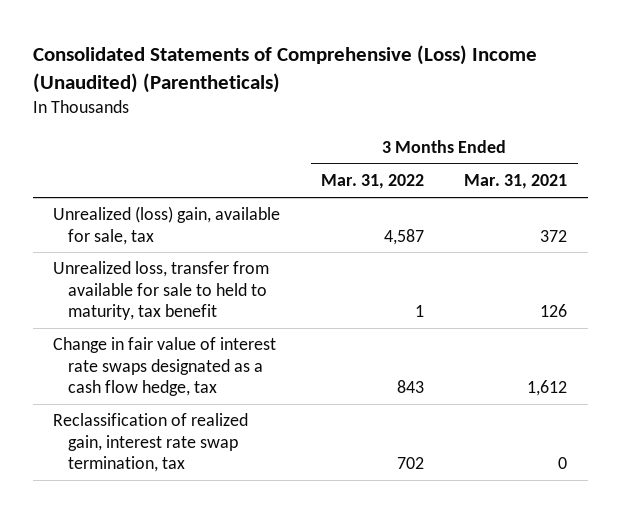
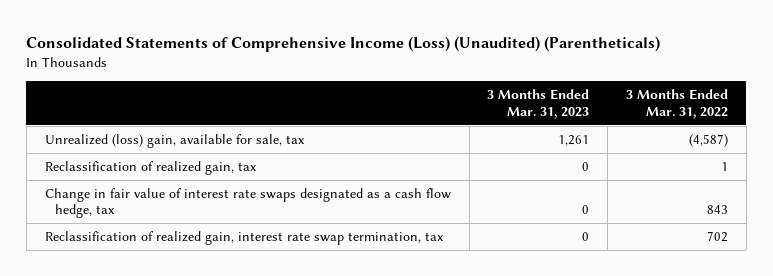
[33,44,538,93] Consolidated Statements of Comprehensive (Loss) Income (Unaudited) (Parentheticals) -> [26,36,661,53] Consolidated Statements of Comprehensive Income (Loss) (Unaudited) (Parentheticals)
[464,174,568,190] Mar. 31, 2021 -> none
none -> [487,89,590,119] 3 Months Ended Mar. 31, 2023
[53,261,270,321] Unrealized loss, transfer from available for sale to held to maturity, tax benefit -> none
[383,228,424,245] 4,587 -> [689,134,729,148] (4,587)
none -> [44,161,257,176] Reclassification of realized gain, tax

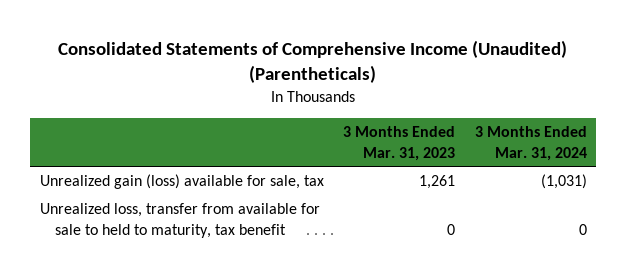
[26,36,661,53] Consolidated Statements of Comprehensive Income (Loss) (Unaudited) (Parentheticals) -> [58,40,568,84] Consolidated Statements of Comprehensive Income (Unaudited) (Parentheticals)
[626,89,729,119] 3 Months Ended Mar. 31, 2022 -> none
none -> [474,125,587,161] 3 Months Ended Mar. 31, 2024
[44,188,451,219] Change in fair value of interest rate swaps designated as a cash flow hedge, tax -> none
[44,231,444,246] Reclassification of realized gain, interest rate swap termination, tax -> none
[44,134,305,149] Unrealized (loss) gain, available for sale, tax -> [40,174,325,190] Unrealized gain (loss) available for sale, tax
[44,161,257,176] Reclassification of realized gain, tax -> [40,203,321,238] Unrealized loss, transfer from available for sale to held to maturity, tax benefit

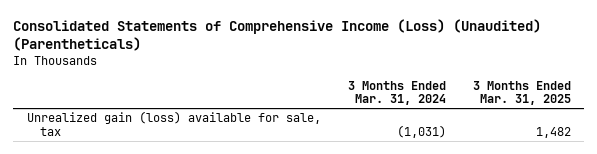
[58,40,568,84] Consolidated Statements of Comprehensive Income (Unaudited) (Parentheticals) -> [13,19,542,52] Consolidated Statements of Comprehensive Income (Loss) (Unaudited) (Parentheticals)
[343,125,456,161] 3 Months Ended Mar. 31, 2023 -> none
none -> [472,80,571,106] 3 Months Ended Mar. 31, 2025
[40,203,321,238] Unrealized loss, transfer from available for sale to held to maturity, tax benefit -> none

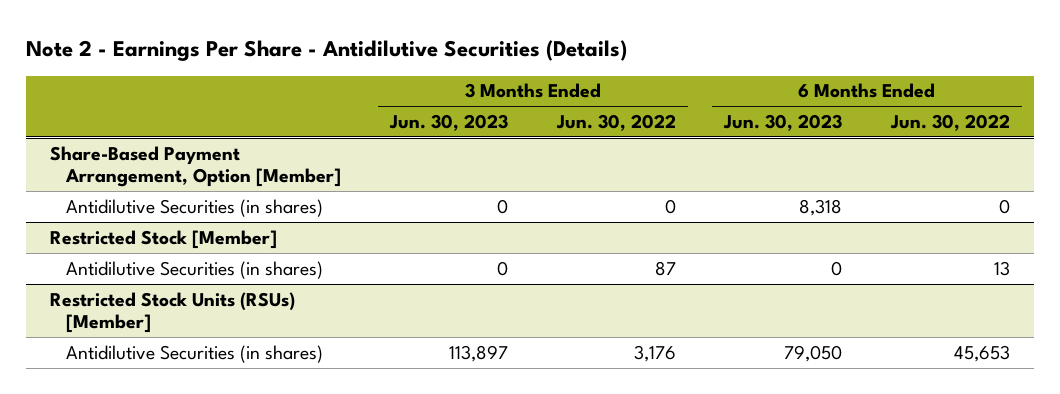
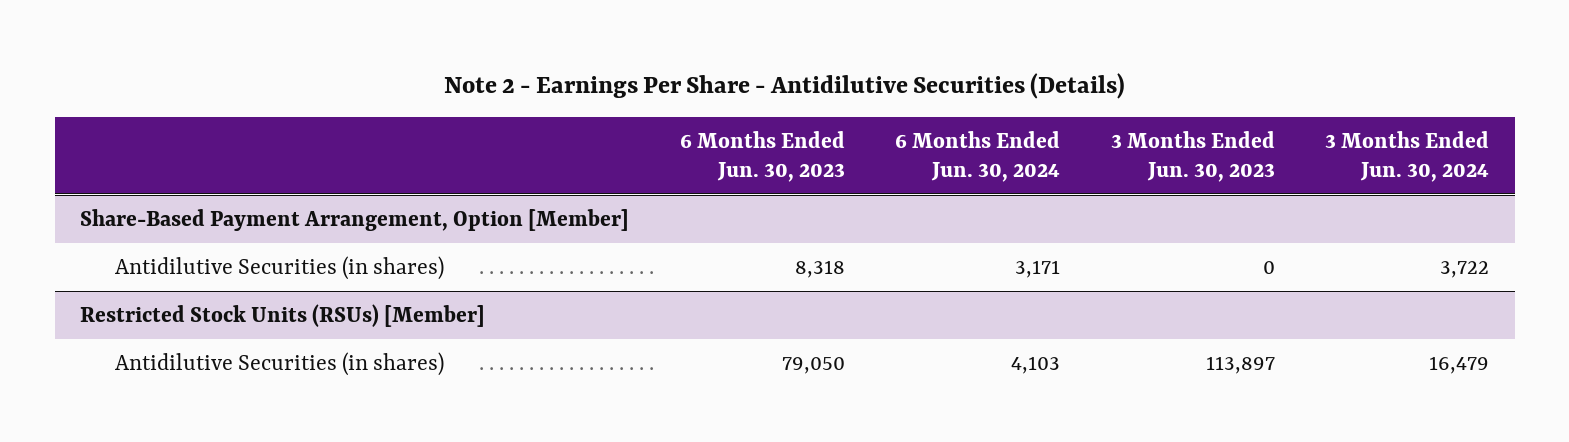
[555,114,676,132] Jun. 30, 2022 -> none
[889,114,1010,132] Jun. 30, 2022 -> none
none -> [895,130,1061,182] 6 Months Ended Jun. 30, 2024
none -> [1325,130,1490,182] 3 Months Ended Jun. 30, 2024
[50,229,278,249] Restricted Stock [Member] -> none
[66,260,324,279] Antidilutive Securities (in shares) -> none

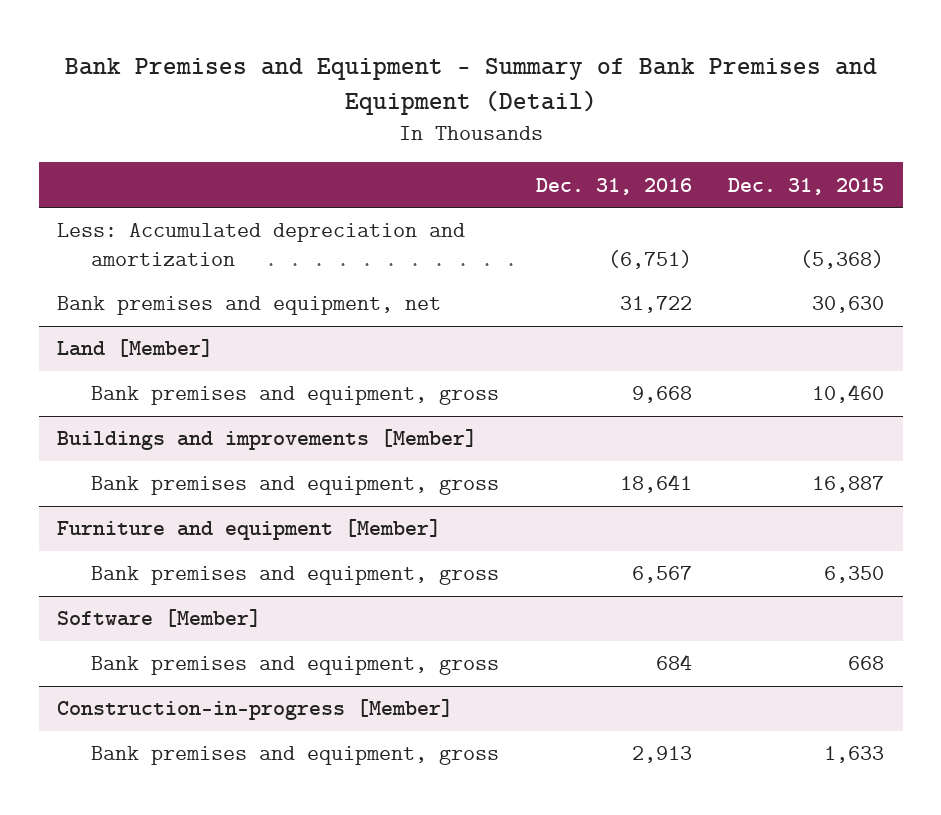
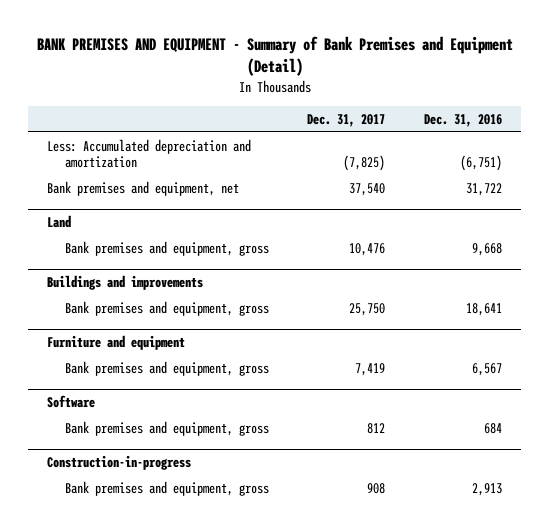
[64,57,877,116] Bank Premises and Equipment - Summary of Bank Premises and Equipment (Detail) -> [36,36,513,77] BANK PREMISES AND EQUIPMENT - Summary of Bank Premises and Equipment (Detail)
[728,177,885,195] Dec. 31, 2015 -> none
none -> [307,113,386,127] Dec. 31, 2017
[56,339,213,358] Land [Member] -> [47,215,72,229] Land
[56,429,477,451] Buildings and improvements [Member] -> [47,275,204,291] Buildings and improvements
[56,519,441,541] Furniture and equipment [Member] -> [47,335,186,351] Furniture and equipment
[56,609,261,628] Software [Member] -> [47,395,96,409] Software
[56,699,453,721] Construction-in-progress [Member] -> [47,455,192,471] Construction-in-progress

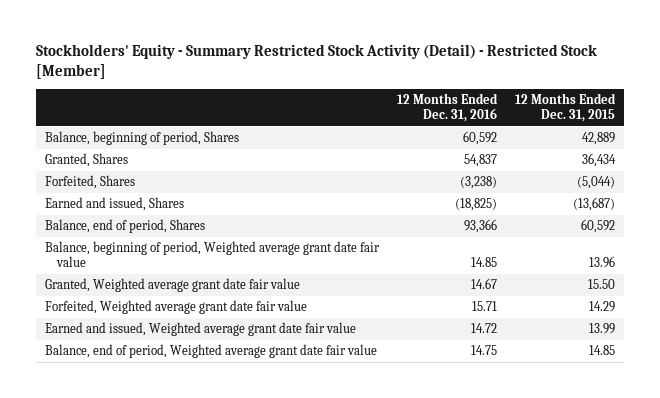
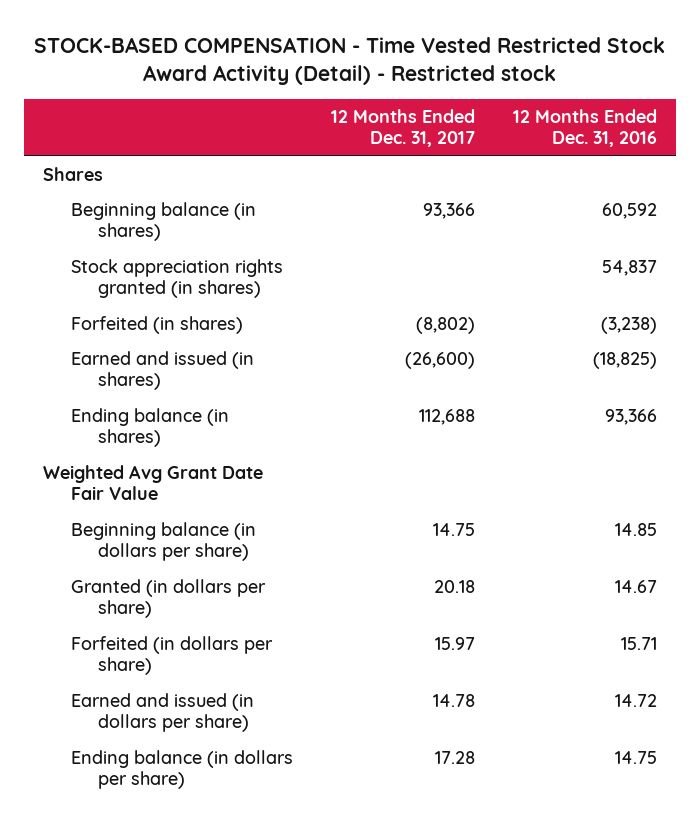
[36,44,598,79] Stockholders' Equity - Summary Restricted Stock Activity (Detail) - Restricted Stock [Member] -> [33,36,665,85] STOCK-BASED COMPENSATION - Time Vested Restricted Stock Award Activity (Detail) - Restricted stock
[514,93,616,123] 12 Months Ended Dec. 31, 2015 -> none
none -> [330,109,475,148] 12 Months Ended Dec. 31, 2017
none -> [43,167,104,182] Shares
[45,131,240,146] Balance, beginning of period, Shares -> [70,202,256,242] Beginning balance (in shares)
[45,153,129,168] Granted, Shares -> [70,259,283,299] Stock appreciation rights granted (in shares)
[45,175,136,190] Forfeited, Shares -> [70,316,243,335] Forfeited (in shares)
[45,197,185,212] Earned and issued, Shares -> [70,351,254,391] Earned and issued (in shares)
[45,219,206,234] Balance, end of period, Shares -> [70,408,229,448] Ending balance (in shares)
none -> [43,465,264,501] Weighted Avg Grant Date Fair Value
[45,241,381,268] Balance, beginning of period, Weighted average grant date fair value -> [70,522,256,562] Beginning balance (in dollars per share)
[45,278,301,293] Granted, Weighted average grant date fair value -> [70,579,266,619] Granted (in dollars per share)
[45,300,308,315] Forfeited, Weighted average grant date fair value -> [70,636,273,676] Forfeited (in dollars per share)
[45,322,357,337] Earned and issued, Weighted average grant date fair value -> [70,693,254,733] Earned and issued (in dollars per share)
[45,344,378,359] Balance, end of period, Weighted average grant date fair value -> [70,750,293,790] Ending balance (in dollars per share)

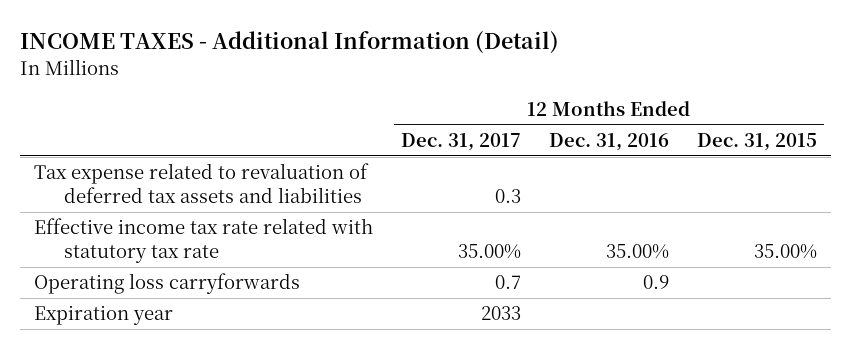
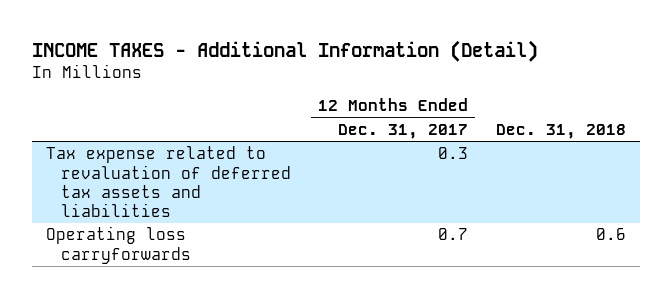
[549,133,670,152] Dec. 31, 2016 -> none
[697,133,818,152] Dec. 31, 2015 -> none
none -> [495,123,626,139] Dec. 31, 2018
[34,218,374,264] Effective income tax rate related with statutory tax rate -> none
[34,305,174,326] Expiration year -> none

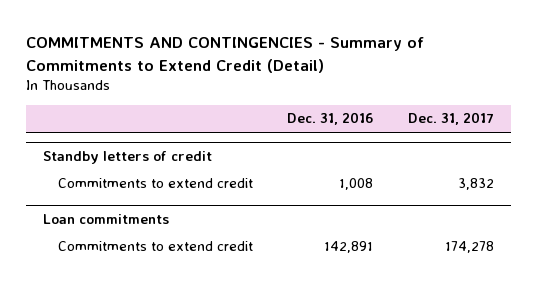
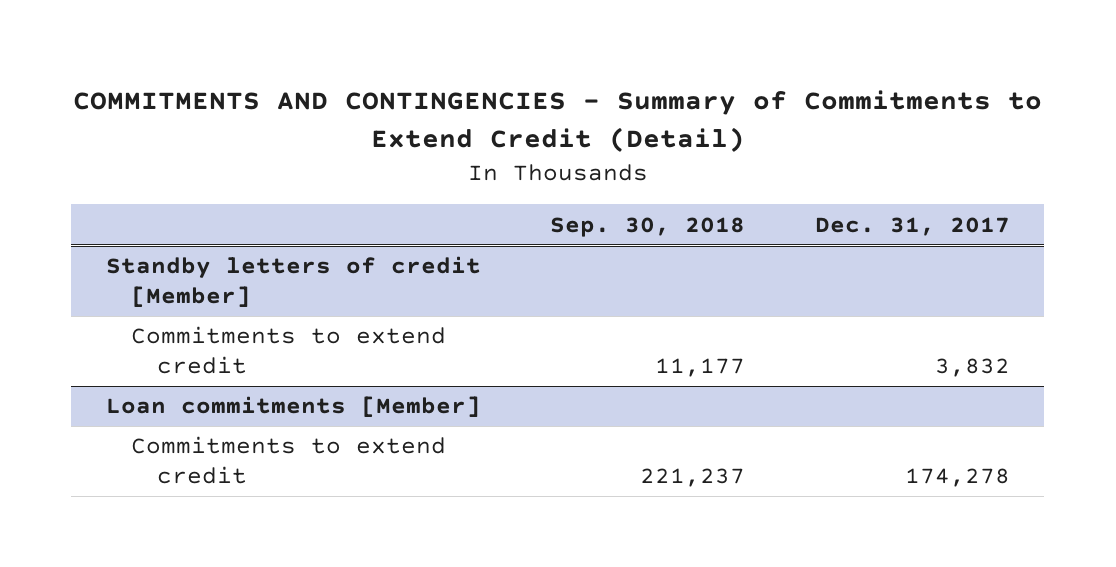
[287,112,374,126] Dec. 31, 2016 -> none
none -> [550,216,746,237] Sep. 30, 2018
[43,150,213,164] Standby letters of credit -> [106,256,482,308] Standby letters of credit [Member]
[43,213,170,224] Loan commitments -> [106,396,482,418] Loan commitments [Member]

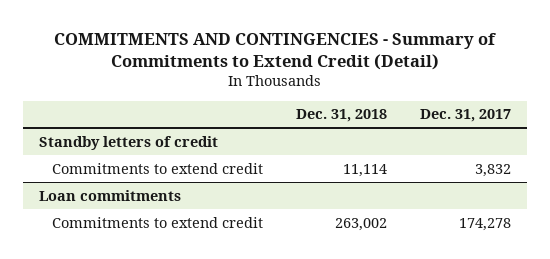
[550,216,746,237] Sep. 30, 2018 -> none
none -> [295,109,387,123] Dec. 31, 2018
[106,256,482,308] Standby letters of credit [Member] -> [39,135,219,150] Standby letters of credit
[106,396,482,418] Loan commitments [Member] -> [39,189,182,201] Loan commitments

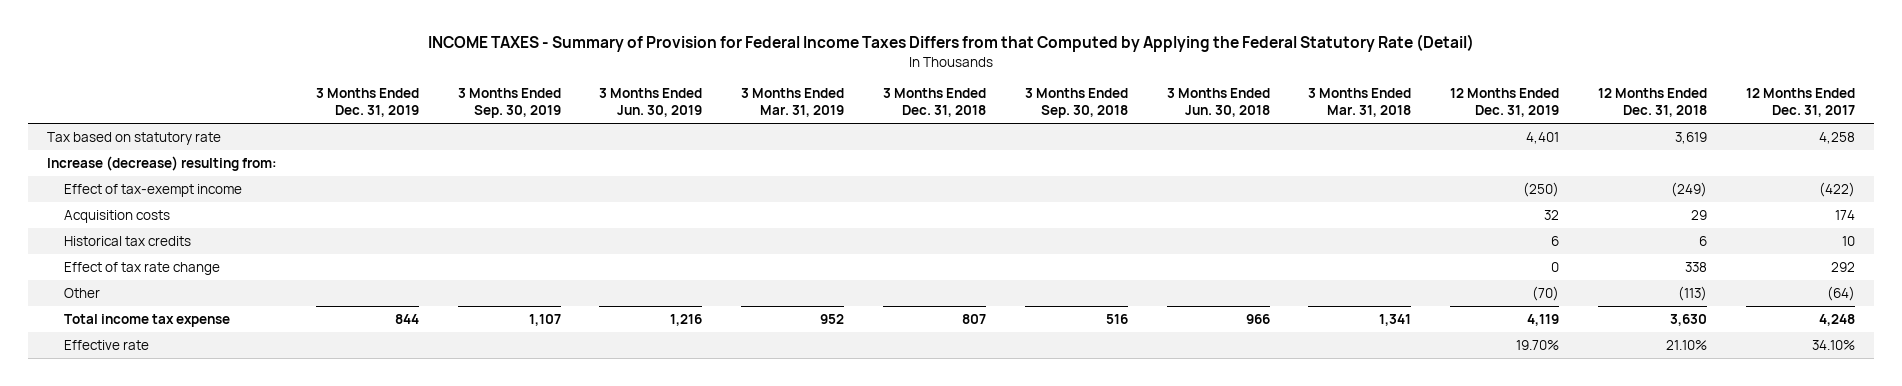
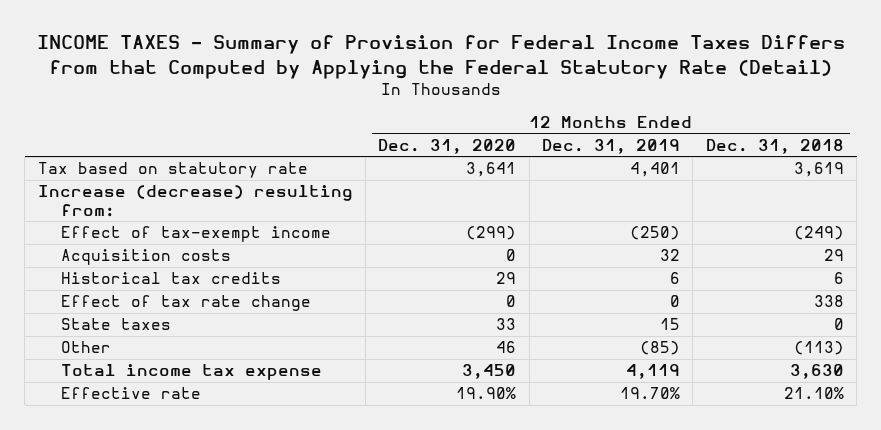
[315,87,419,118] 3 Months Ended Dec. 31, 2019 -> none
[457,87,561,119] 3 Months Ended Sep. 30, 2019 -> none
[599,87,703,118] 3 Months Ended Jun. 30, 2019 -> none
[741,87,845,118] 3 Months Ended Mar. 31, 2019 -> none
[882,87,986,118] 3 Months Ended Dec. 31, 2018 -> none
[1024,87,1128,119] 3 Months Ended Sep. 30, 2018 -> none
[1166,87,1270,118] 3 Months Ended Jun. 30, 2018 -> none
[1308,87,1412,118] 3 Months Ended Mar. 31, 2018 -> none
[1745,87,1855,118] 12 Months Ended Dec. 31, 2017 -> none
none -> [378,138,517,154] Dec. 31, 2020
none -> [60,318,171,331] State taxes
[1532,285,1560,301] (70) -> [640,341,681,356] (85)

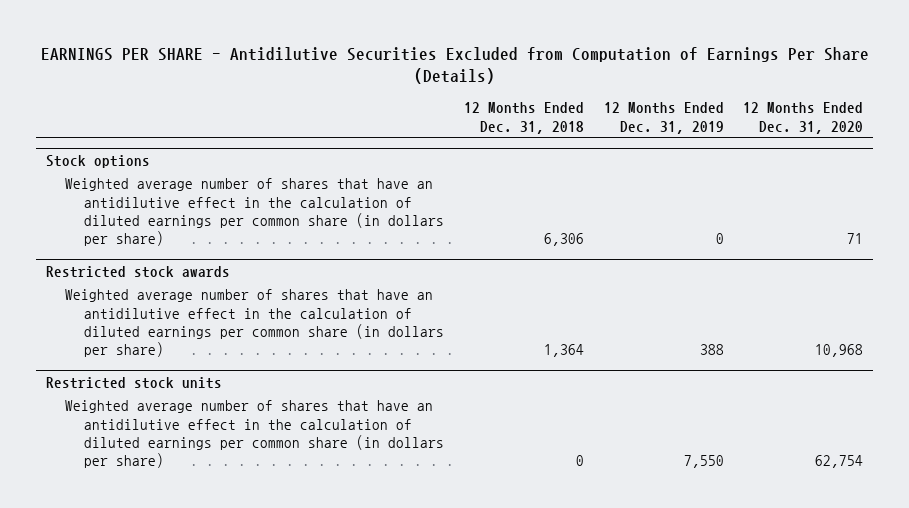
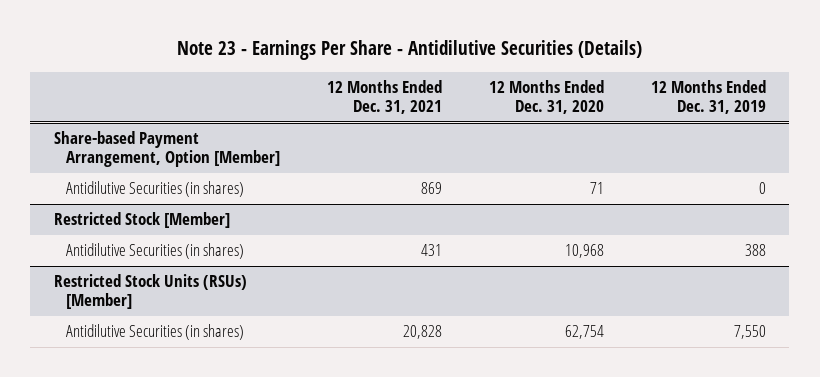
[40,46,869,85] EARNINGS PER SHARE - Antidilutive Securities Excluded from Computation of Earnings Per Share (Details) -> [176,40,642,61] Note 23 - Earnings Per Share - Antidilutive Securities (Details)
[464,102,585,134] 12 Months Ended Dec. 31, 2018 -> none
none -> [326,80,442,115] 12 Months Ended Dec. 31, 2021
[45,154,150,168] Stock options -> [53,131,280,168] Share-based Payment Arrangement, Option [Member]
[65,178,445,247] Weighted average number of shares that have an antidilutive effect in the calculation of diluted earnings per common share (in dollars per share) -> [65,181,244,198] Antidilutive Securities (in shares)
[45,265,230,278] Restricted stock awards -> [53,212,230,229] Restricted Stock [Member]
[65,289,445,358] Weighted average number of shares that have an antidilutive effect in the calculation of diluted earnings per common share (in dollars per share) -> [65,243,244,260] Antidilutive Securities (in shares)
[45,376,222,389] Restricted stock units -> [53,274,247,310] Restricted Stock Units (RSUs) [Member]
[65,400,445,469] Weighted average number of shares that have an antidilutive effect in the calculation of diluted earnings per common share (in dollars per share) -> [65,324,244,341] Antidilutive Securities (in shares)

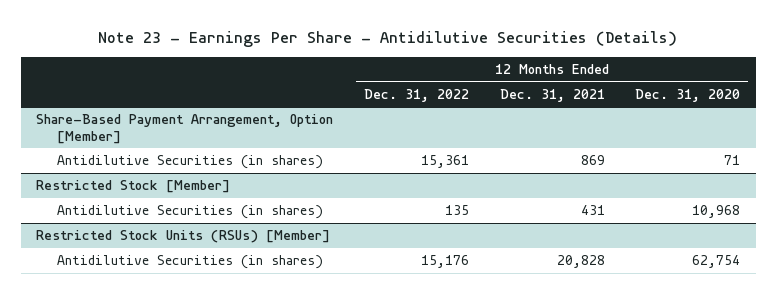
[650,80,766,115] 12 Months Ended Dec. 31, 2019 -> none
none -> [363,88,469,102] Dec. 31, 2022
[53,131,280,168] Share-based Payment Arrangement, Option [Member] -> [36,114,334,144] Share-Based Payment Arrangement, Option [Member]

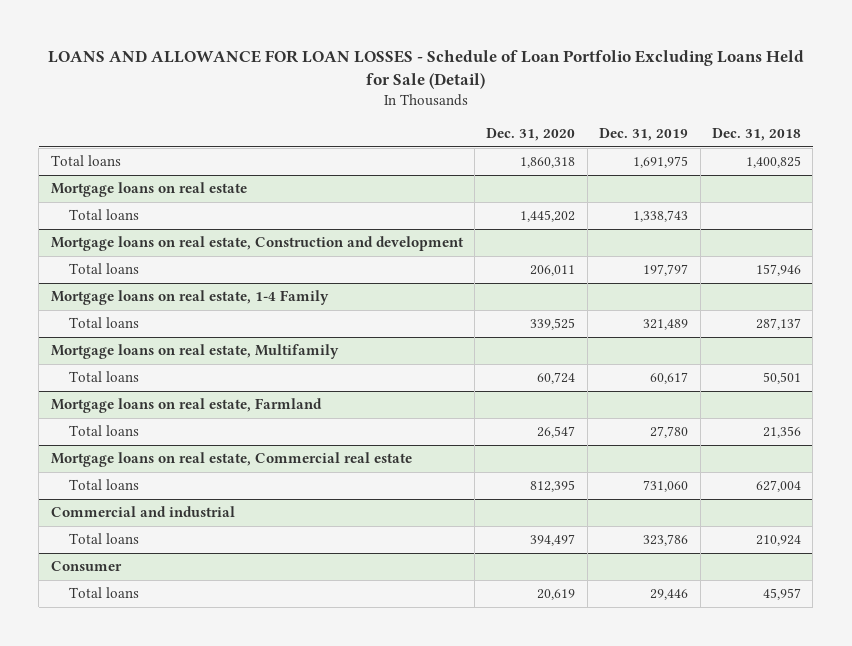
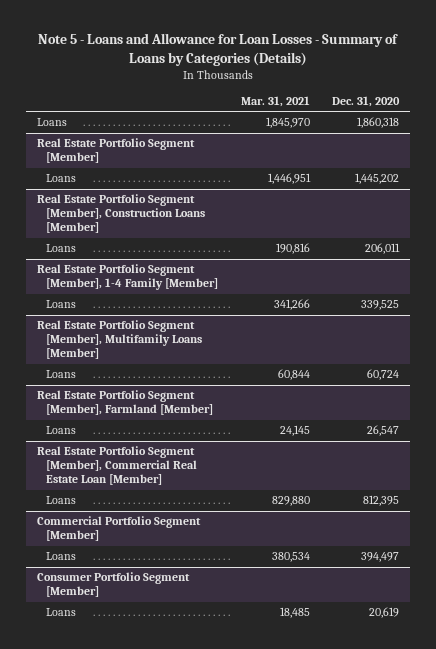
[47,49,804,89] LOANS AND ALLOWANCE FOR LOAN LOSSES - Schedule of Loan Portfolio Excluding Loans Held for Sale (Detail) -> [38,33,399,66] Note 5 - Loans and Allowance for Loan Losses - Summary of Loans by Categories (Details)
[599,128,689,142] Dec. 31, 2019 -> none
[712,128,802,142] Dec. 31, 2018 -> none
none -> [240,95,310,107] Mar. 31, 2021
[50,236,464,252] Mortgage loans on real estate, Construction and development -> none
[50,290,329,306] Mortgage loans on real estate, 1-4 Family -> none
[50,344,339,360] Mortgage loans on real estate, Multifamily -> none
[50,398,322,414] Mortgage loans on real estate, Farmland -> none
[50,452,412,468] Mortgage loans on real estate, Commercial real estate -> none
[50,155,121,167] Total loans -> [37,118,68,127] Loans
[50,182,247,198] Mortgage loans on real estate -> [37,138,196,164] Real Estate Portfolio Segment [Member]
[68,209,139,221] Total loans -> [46,174,77,183] Loans
none -> [37,194,206,234] Real Estate Portfolio Segment [Member], Construction Loans [Member]
[68,263,139,275] Total loans -> [46,244,77,253] Loans
none -> [37,264,219,291] Real Estate Portfolio Segment [Member], 1-4 Family [Member]
[68,317,139,329] Total loans -> [46,300,77,309] Loans
none -> [37,320,203,360] Real Estate Portfolio Segment [Member], Multifamily Loans [Member]
[68,371,139,383] Total loans -> [46,370,77,379] Loans
none -> [37,390,214,416] Real Estate Portfolio Segment [Member], Farmland [Member]
[68,425,139,437] Total loans -> [46,426,77,435] Loans
none -> [37,446,198,486] Real Estate Portfolio Segment [Member], Commercial Real Estate Loan [Member]
[68,479,139,491] Total loans -> [46,496,77,505] Loans
[50,506,235,518] Commercial and industrial -> [37,516,202,542] Commercial Portfolio Segment [Member]
[68,533,139,545] Total loans -> [46,552,77,561] Loans
[50,561,122,572] Consumer -> [37,572,191,598] Consumer Portfolio Segment [Member]
[68,587,139,599] Total loans -> [46,608,77,617] Loans

